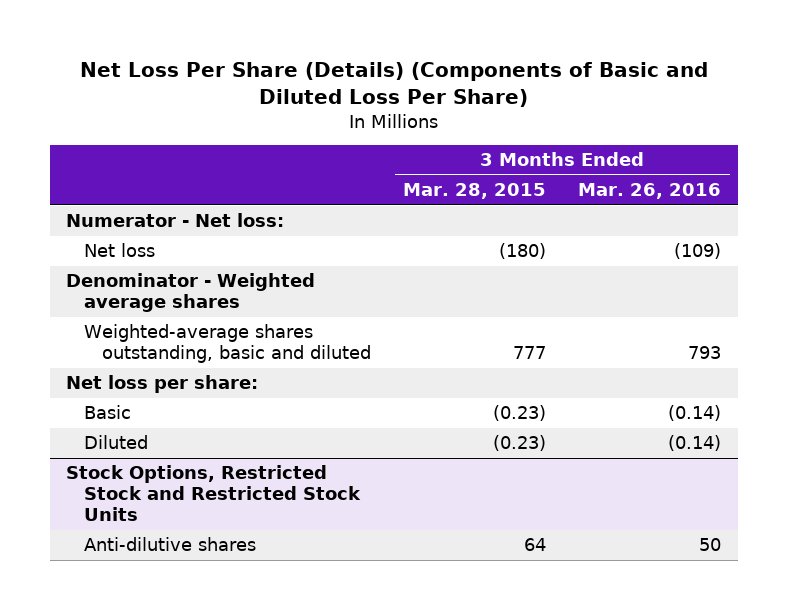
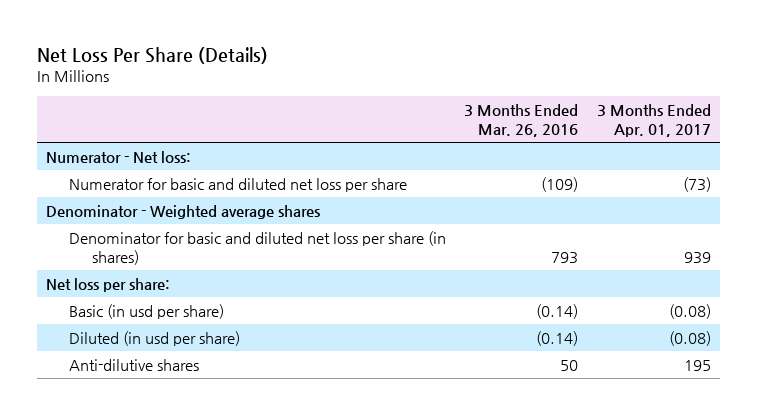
[79,62,708,108] Net Loss Per Share (Details) (Components of Basic and Diluted Loss Per Share) -> [36,46,268,64] Net Loss Per Share (Details)
[403,183,547,200] Mar. 28, 2015 -> none
none -> [596,104,711,137] 3 Months Ended Apr. 01, 2017
[84,243,156,258] Net loss -> [68,177,407,192] Numerator for basic and diluted net loss per share
[84,324,372,364] Weighted-average shares outstanding, basic and diluted -> [68,230,446,265] Denominator for basic and diluted net loss per share (in shares)
[65,465,362,522] Stock Options, Restricted Stock and Restricted Stock Units -> none
[84,405,132,420] Basic -> [68,303,224,319] Basic (in usd per share)
[84,435,149,450] Diluted -> [68,330,240,346] Diluted (in usd per share)

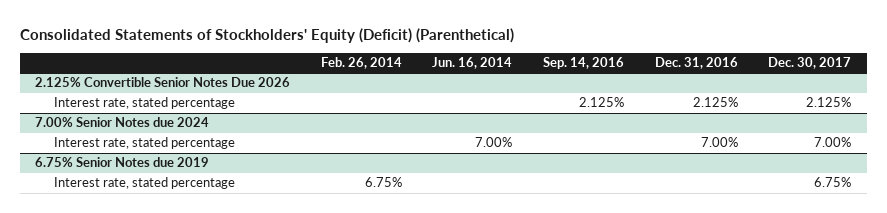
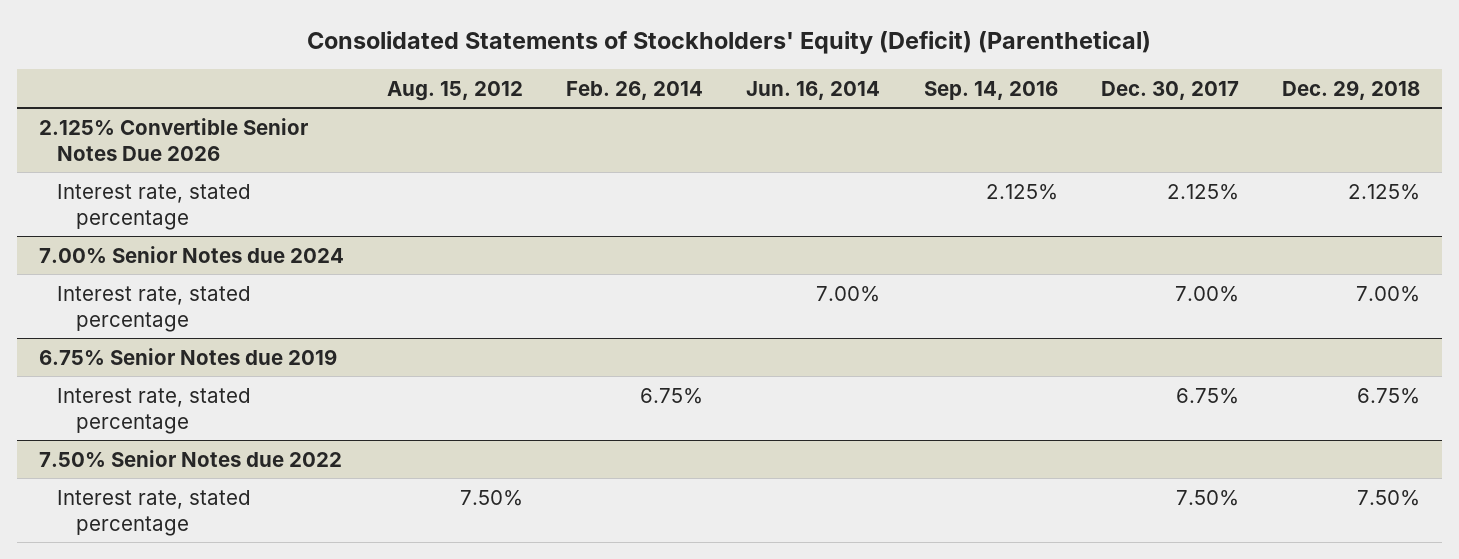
[654,57,738,70] Dec. 31, 2016 -> none
none -> [386,80,523,101] Aug. 15, 2012
none -> [1282,79,1421,100] Dec. 29, 2018
none -> [38,449,342,467] 7.50% Senior Notes due 2022
none -> [57,489,252,536] Interest rate, stated percentage

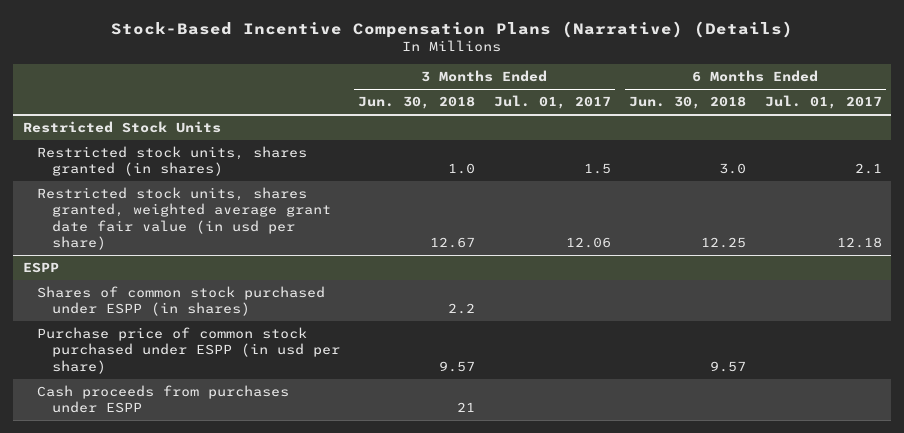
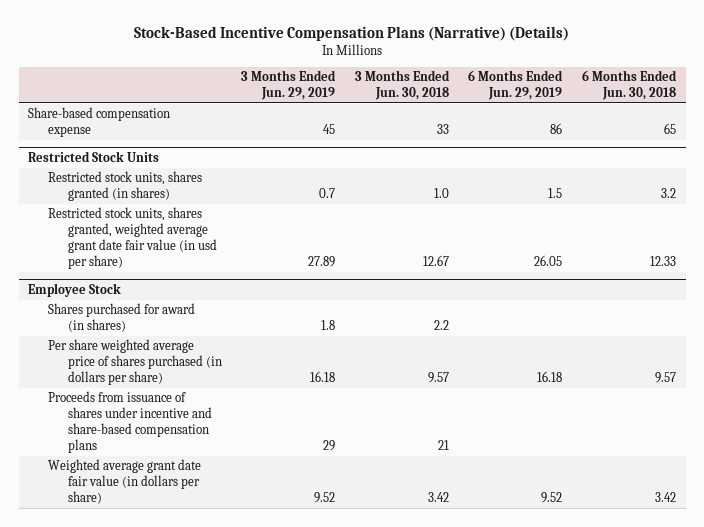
[493,95,611,110] Jul. 01, 2017 -> none
[764,95,882,110] Jul. 01, 2017 -> none
none -> [241,70,337,101] 3 Months Ended Jun. 29, 2019
none -> [468,70,564,101] 6 Months Ended Jun. 29, 2019
none -> [28,107,171,138] Share-based compensation expense
[719,163,747,175] 3.0 -> [660,188,676,199] 3.2
[701,237,747,249] 12.25 -> [649,255,676,266] 12.33
[22,262,59,274] ESPP -> [28,283,122,298] Employee Stock
[37,286,326,317] Shares of common stock purchased under ESPP (in shares) -> [48,303,196,333] Shares purchased for award (in shares)
[37,327,340,374] Purchase price of common stock purchased under ESPP (in usd per share) -> [48,339,222,385] Per share weighted average price of shares purchased (in dollars per share)
[37,385,290,414] Cash proceeds from purchases under ESPP -> [48,391,212,453] Proceeds from issuance of shares under incentive and share-based compensation plans
none -> [48,459,202,504] Weighted average grant date fair value (in dollars per share)

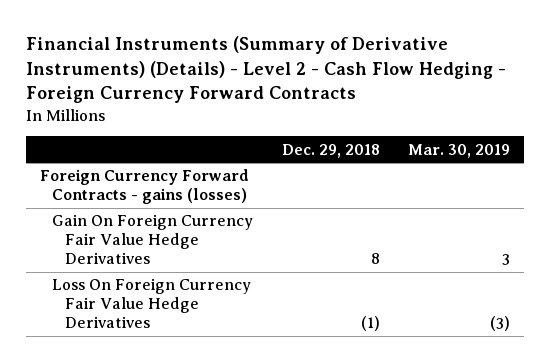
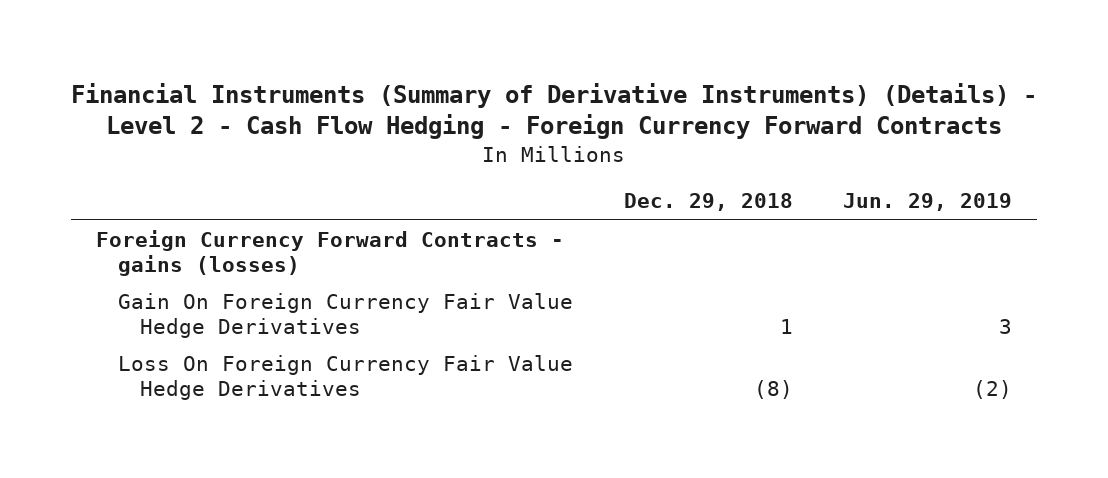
[407,143,510,158] Mar. 30, 2019 -> none
none -> [843,193,1013,212] Jun. 29, 2019
[370,253,380,265] 8 -> [779,318,793,334] 1
[360,316,380,332] (1) -> [753,379,793,399] (8)

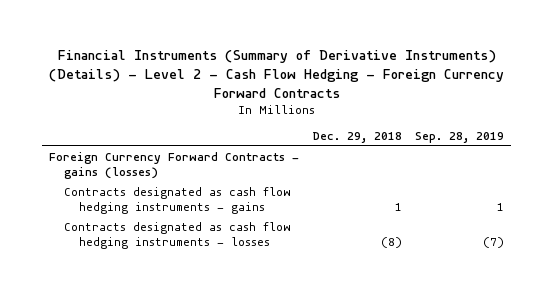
[843,193,1013,212] Jun. 29, 2019 -> none
none -> [415,131,505,143] Sep. 28, 2019
[118,293,574,338] Gain On Foreign Currency Fair Value Hedge Derivatives -> [64,186,292,215] Contracts designated as cash flow hedging instruments - gains
[118,355,574,400] Loss On Foreign Currency Fair Value Hedge Derivatives -> [64,221,292,250] Contracts designated as cash flow hedging instruments - losses

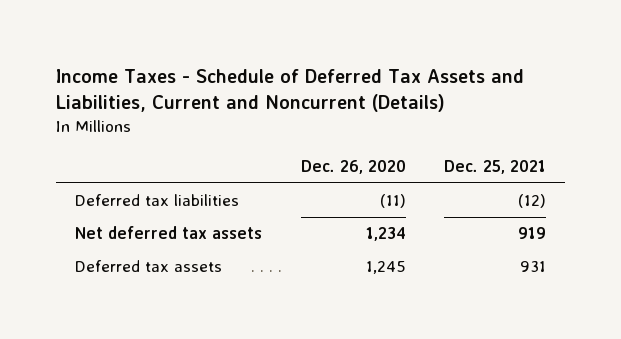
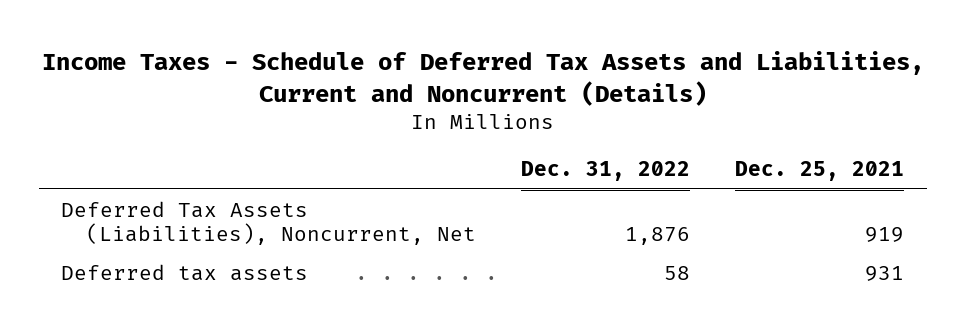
[300,159,406,174] Dec. 26, 2020 -> none
none -> [521,161,691,182] Dec. 31, 2022
[75,194,240,207] Deferred tax liabilities -> none
[75,226,263,240] Net deferred tax assets -> [61,200,476,245] Deferred Tax Assets (Liabilities), Noncurrent, Net

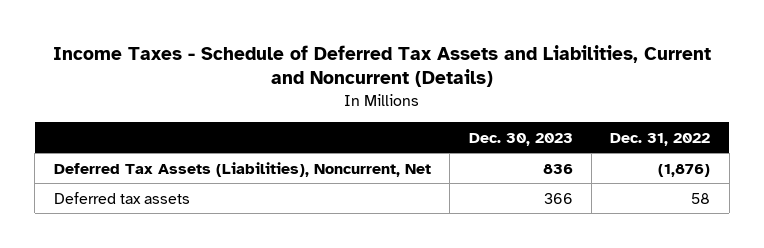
[735,161,905,182] Dec. 25, 2021 -> none
none -> [468,132,573,146] Dec. 30, 2023
[625,226,691,245] 1,876 -> [658,163,711,177] (1,876)

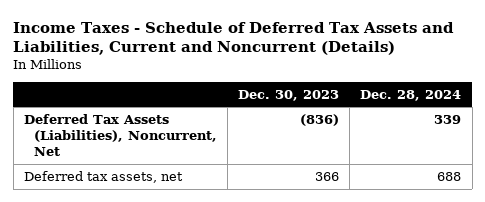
[610,132,711,146] Dec. 31, 2022 -> none
none -> [360,89,462,101] Dec. 28, 2024
[542,163,573,174] 836 -> [299,113,339,126] (836)
[53,191,190,204] Deferred tax assets -> [23,170,183,183] Deferred tax assets, net

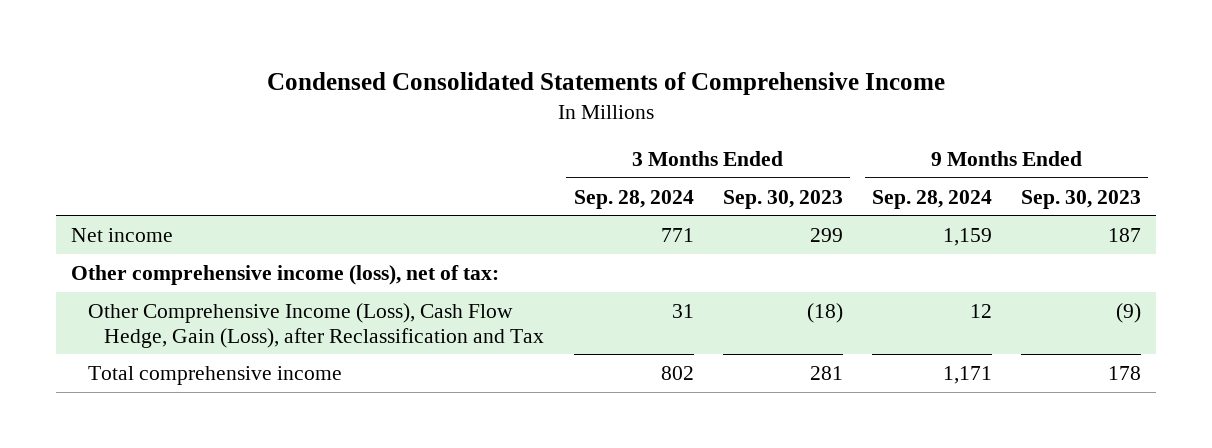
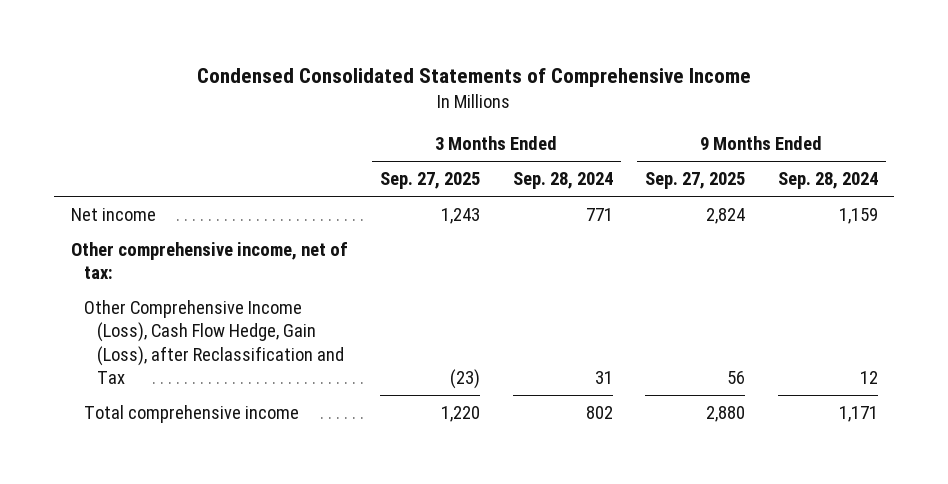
[722,189,843,209] Sep. 30, 2023 -> none
[1021,189,1142,209] Sep. 30, 2023 -> none
none -> [380,172,481,190] Sep. 27, 2025
none -> [645,172,746,190] Sep. 27, 2025
[70,264,499,285] Other comprehensive income (loss), net of tax: -> [70,242,348,280] Other comprehensive income, net of tax:

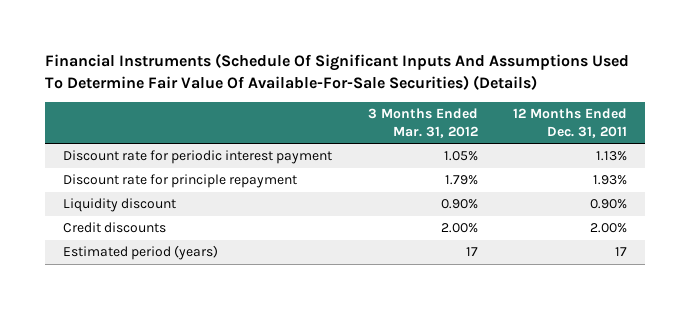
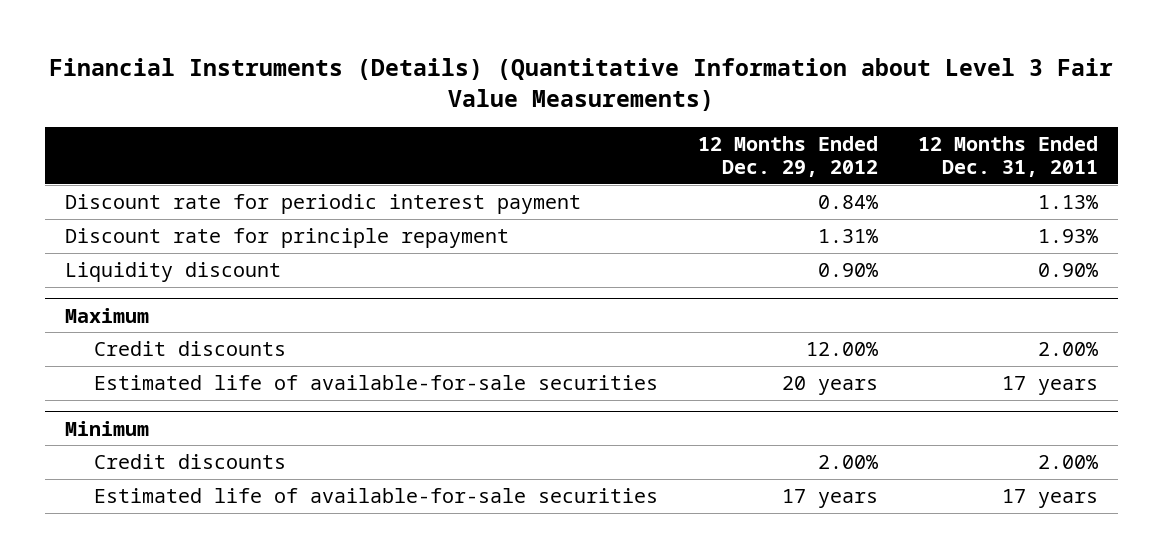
[44,53,629,90] Financial Instruments (Schedule Of Significant Inputs And Assumptions Used To Determine Fair Value Of Available-For-Sale Securities) (Details) -> [49,57,1114,111] Financial Instruments (Details) (Quantitative Information about Level 3 Fair Value Measurements)
[367,107,478,138] 3 Months Ended Mar. 31, 2012 -> none
none -> [698,135,879,178] 12 Months Ended Dec. 29, 2012
none -> [64,307,149,323] Maximum
[62,245,218,261] Estimated period (years) -> none
none -> [94,375,659,391] Estimated life of available-for-sale securities
none -> [64,420,149,436] Minimum
none -> [94,454,287,470] Credit discounts
none -> [94,488,659,504] Estimated life of available-for-sale securities

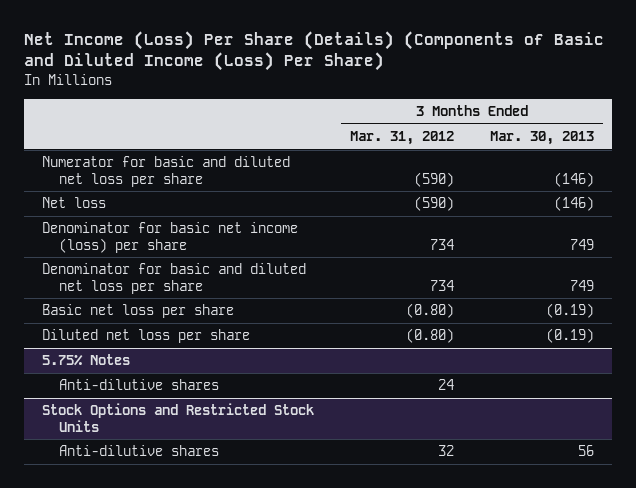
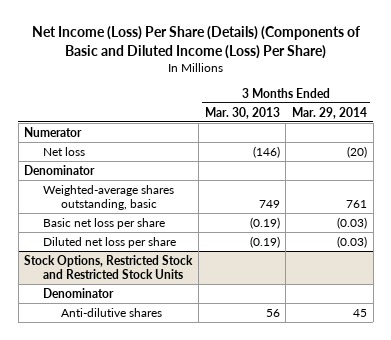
[349,131,454,146] Mar. 31, 2012 -> none
none -> [291,106,367,119] Mar. 29, 2014
[41,156,290,187] Numerator for basic and diluted net loss per share -> none
none -> [24,126,83,137] Numerator
[41,263,306,294] Denominator for basic and diluted net loss per share -> none
none -> [24,164,96,175] Denominator
[41,222,298,253] Denominator for basic net income (loss) per share -> [42,184,174,211] Weighted-average shares outstanding, basic
[41,354,130,367] 5.75% Notes -> none
[59,379,220,391] Anti-dilutive shares -> none
[41,403,314,432] Stock Options and Restricted Stock Units -> [24,254,194,280] Stock Options, Restricted Stock and Restricted Stock Units
none -> [42,287,114,298] Denominator

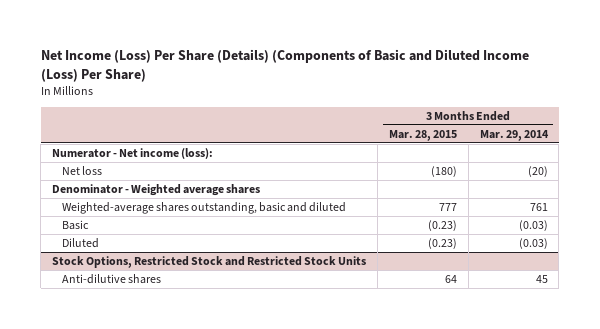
[204,106,280,119] Mar. 30, 2013 -> none
none -> [388,129,457,141] Mar. 28, 2015
[24,126,83,137] Numerator -> none
none -> [52,147,214,159] Numerator - Net income (loss):
[24,164,96,175] Denominator -> none
none -> [52,183,261,196] Denominator - Weighted average shares
[42,184,174,211] Weighted-average shares outstanding, basic -> [61,201,346,214] Weighted-average shares outstanding, basic and diluted
[42,217,165,229] Basic net loss per share -> [61,219,89,230] Basic
[42,236,176,248] Diluted net loss per share -> [61,237,99,248] Diluted
[42,287,114,298] Denominator -> none

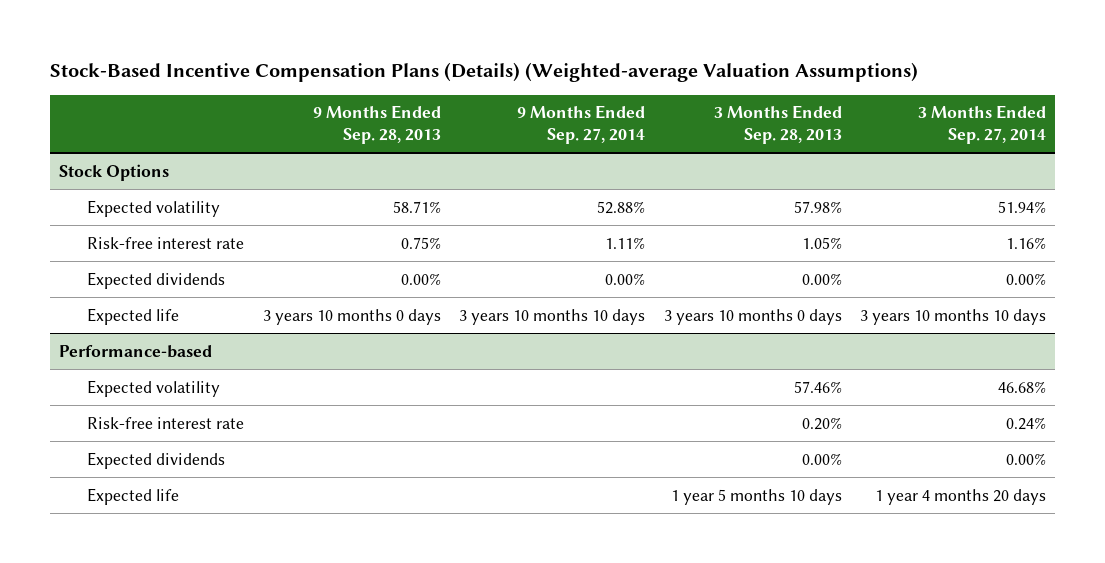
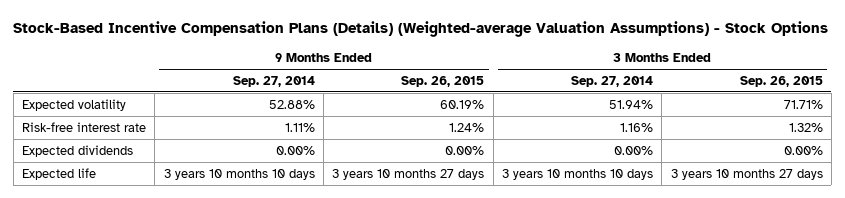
[50,62,919,83] Stock-Based Incentive Compensation Plans (Details) (Weighted-average Valuation Assumptions) -> [13,21,829,38] Stock-Based Incentive Compensation Plans (Details) (Weighted-average Valuation Assumptions) - Stock Options
[312,105,441,145] 9 Months Ended Sep. 28, 2013 -> none
[713,105,842,145] 3 Months Ended Sep. 28, 2013 -> none
none -> [401,75,485,87] Sep. 26, 2015
none -> [739,75,823,87] Sep. 26, 2015
[59,163,170,181] Stock Options -> none
[59,344,213,358] Performance-based -> none
[87,379,221,397] Expected volatility -> none
[87,416,245,429] Risk-free interest rate -> none
[87,451,226,469] Expected dividends -> none
[87,487,180,505] Expected life -> none

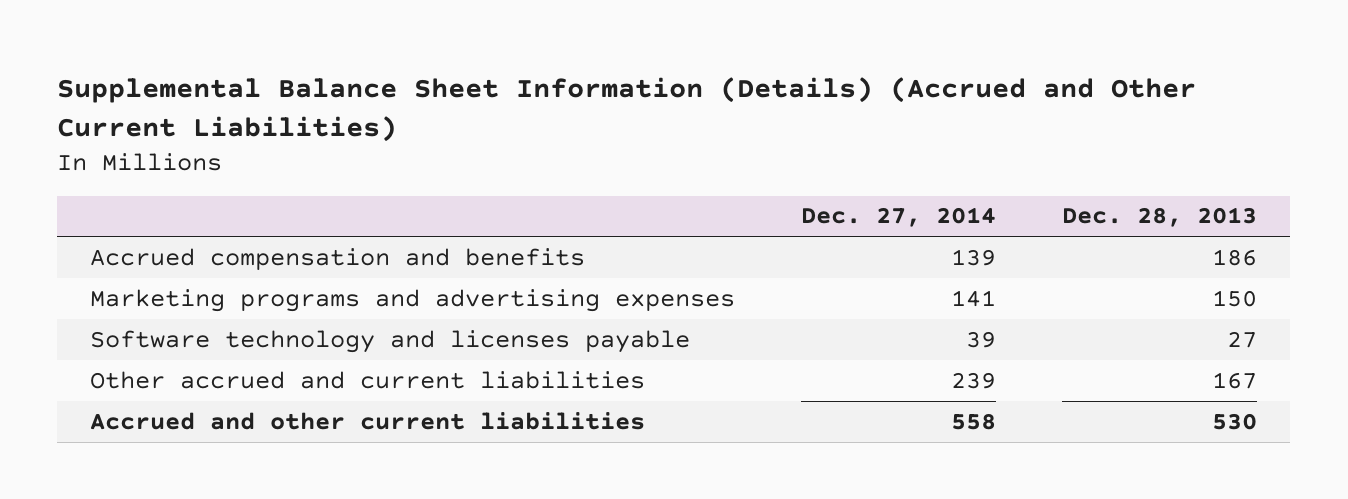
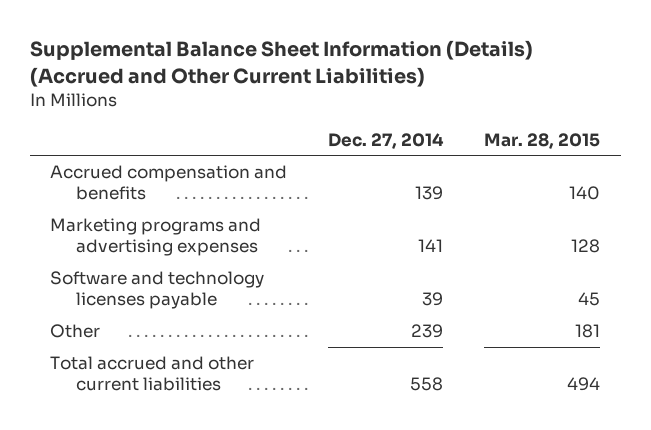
[1062,207,1258,228] Dec. 28, 2013 -> none
none -> [484,132,601,149] Mar. 28, 2015
[90,329,691,353] Software technology and licenses payable -> [50,271,265,309] Software and technology licenses payable
[90,370,646,389] Other accrued and current liabilities -> [50,324,101,339] Other
[90,411,646,430] Accrued and other current liabilities -> [50,356,255,391] Total accrued and other current liabilities

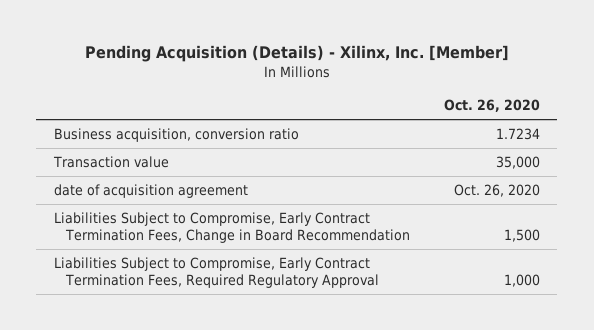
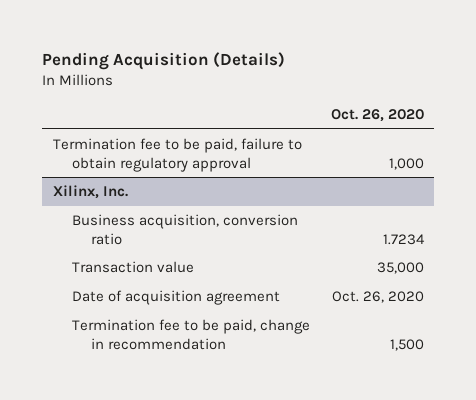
[84,45,509,63] Pending Acquisition (Details) - Xilinx, Inc. [Member] -> [42,52,286,71] Pending Acquisition (Details)
none -> [52,138,302,172] Termination fee to be paid, failure to obtain regulatory approval
none -> [52,185,128,200] Xilinx, Inc.
[53,257,379,289] Liabilities Subject to Compromise, Early Contract Termination Fees, Required Regulatory Approval -> none
[53,184,248,199] date of acquisition agreement -> [71,290,280,306] Date of acquisition agreement
[53,212,410,244] Liabilities Subject to Compromise, Early Contract Termination Fees, Change in Board Recommendation -> [71,319,310,350] Termination fee to be paid, change in recommendation

